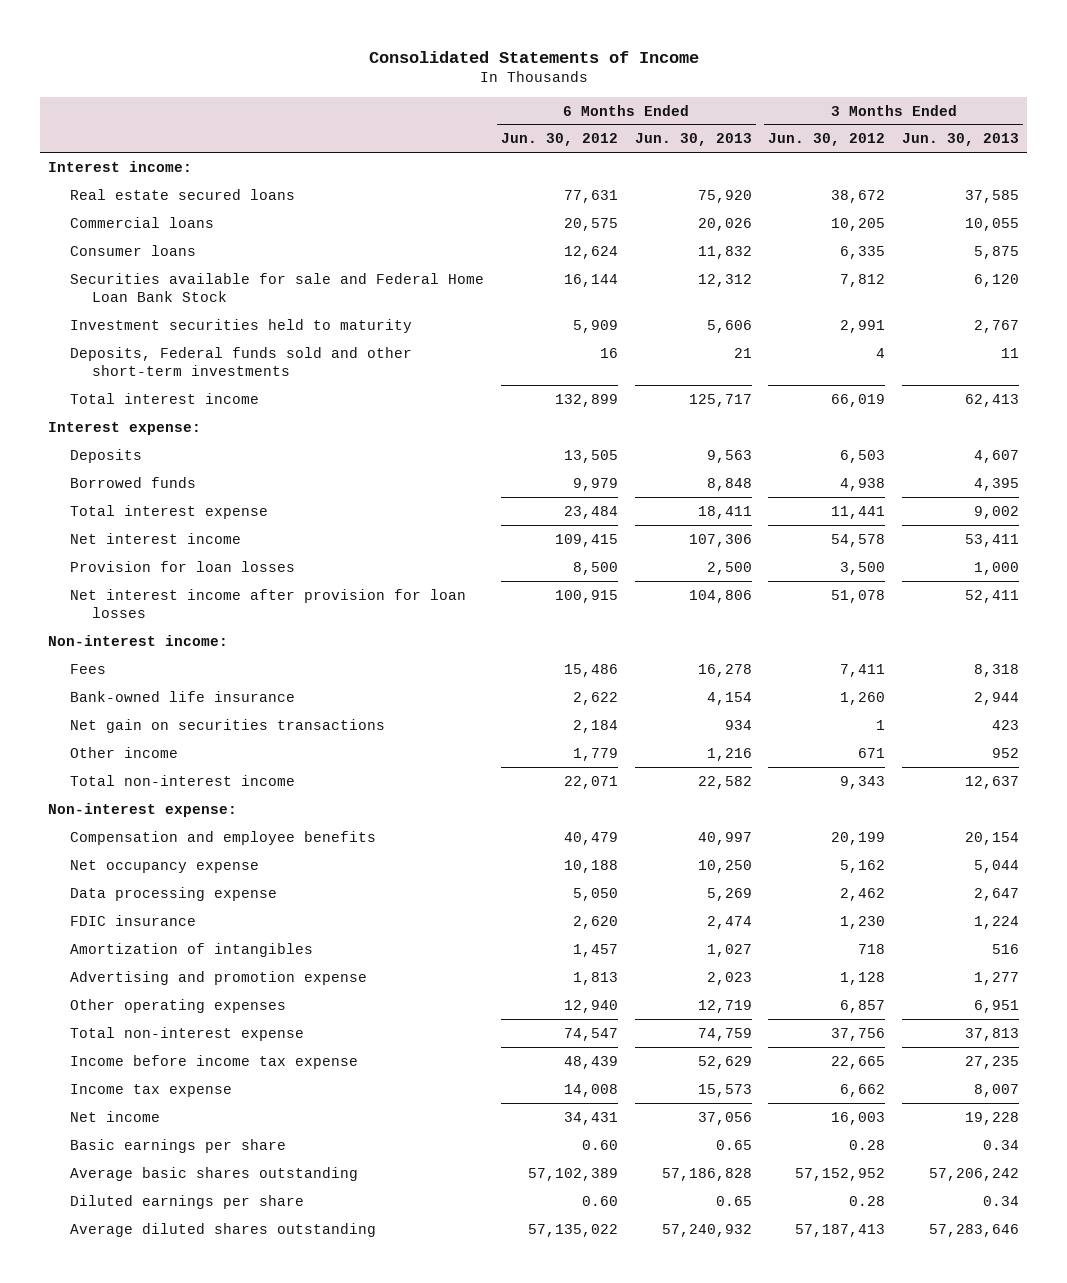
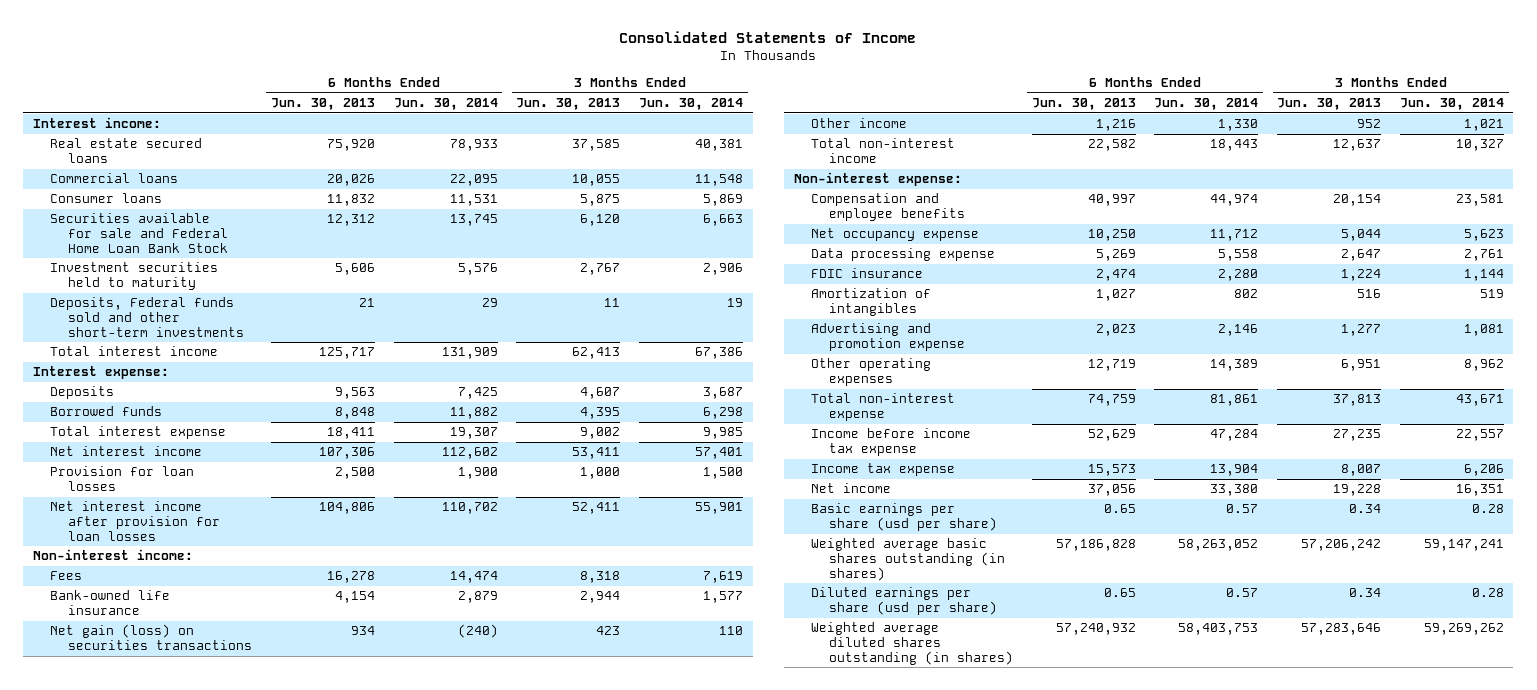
[500,133,618,147] Jun. 30, 2012 -> none
[768,133,886,147] Jun. 30, 2012 -> none
none -> [393,97,498,110] Jun. 30, 2014
none -> [639,97,744,110] Jun. 30, 2014
[70,718,386,733] Net gain on securities transactions -> [50,624,253,651] Net gain (loss) on securities transactions
[70,1138,287,1153] Basic earnings per share -> [811,503,997,532] Basic earnings per share (usd per share)
[70,1166,359,1181] Average basic shares outstanding -> [811,538,1005,581] Weighted average basic shares outstanding (in shares)
[70,1194,305,1209] Diluted earnings per share -> [811,587,997,616] Diluted earnings per share (usd per share)
[70,1222,377,1237] Average diluted shares outstanding -> [811,622,1013,665] Weighted average diluted shares outstanding (in shares)

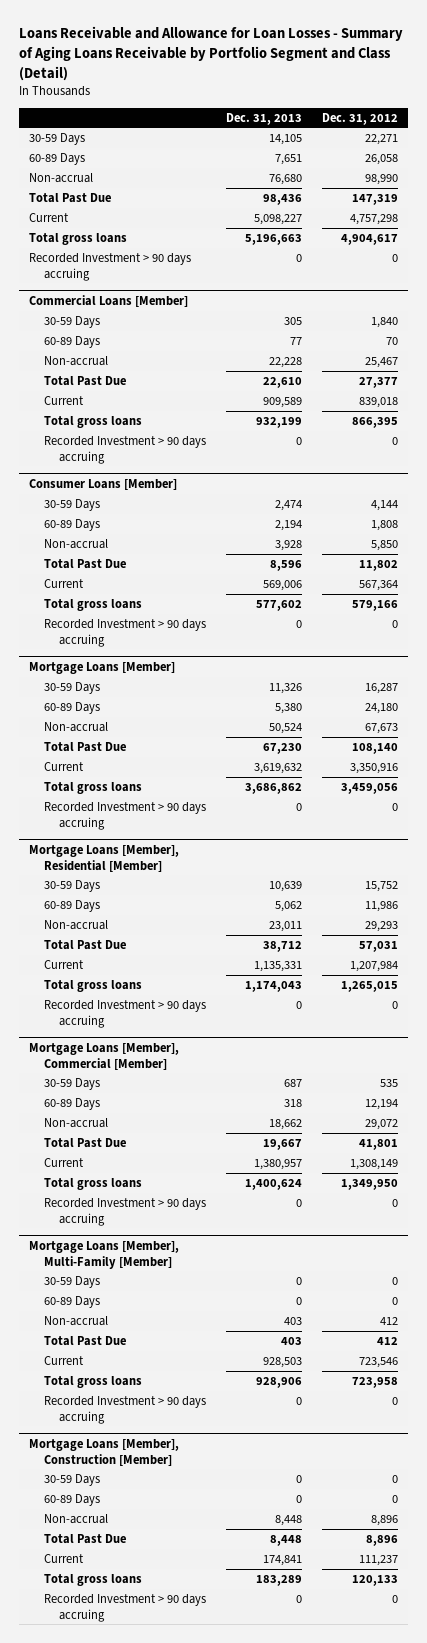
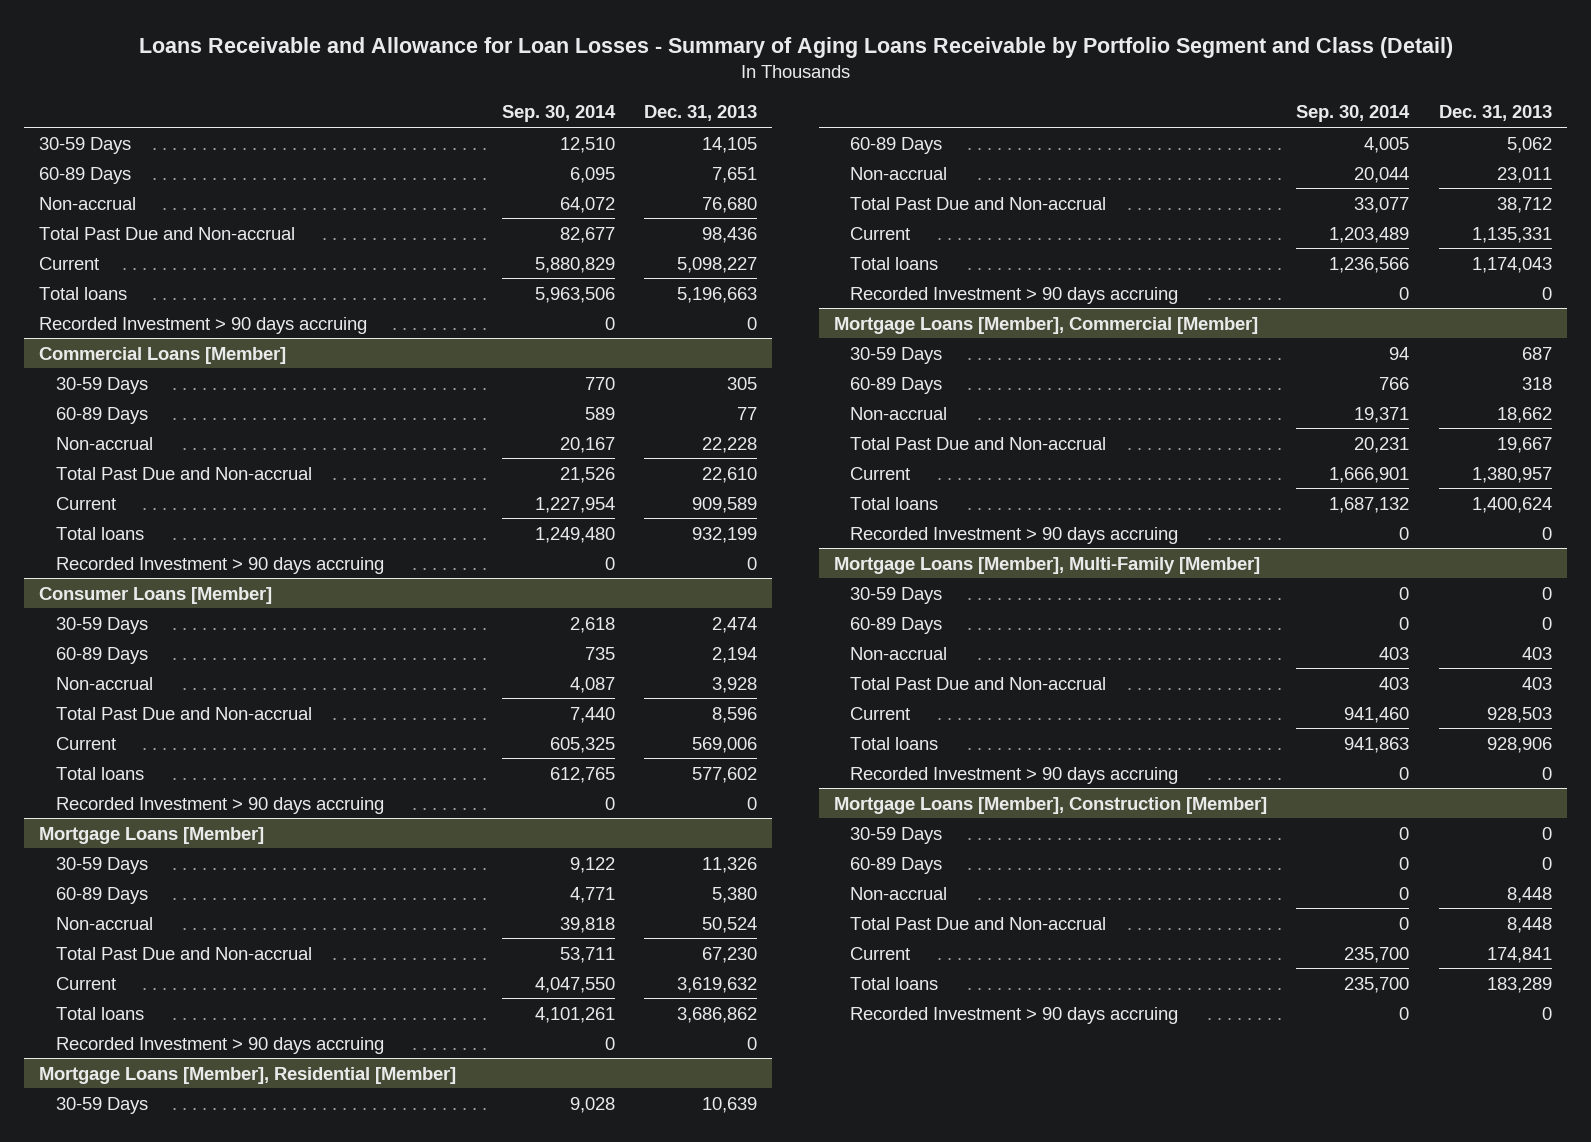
[322,112,399,125] Dec. 31, 2012 -> none
none -> [501,105,616,123] Sep. 30, 2014
[28,193,111,204] Total Past Due -> [38,226,295,240] Total Past Due and Non-accrual
[28,233,127,246] Total gross loans -> [38,286,127,300] Total loans
[43,376,126,387] Total Past Due -> [55,466,312,480] Total Past Due and Non-accrual
[43,416,142,429] Total gross loans -> [55,526,144,540] Total loans
[43,559,126,570] Total Past Due -> [55,706,312,720] Total Past Due and Non-accrual
[43,599,142,612] Total gross loans -> [55,766,144,780] Total loans
[43,742,126,753] Total Past Due -> [55,946,312,960] Total Past Due and Non-accrual
[43,782,142,795] Total gross loans -> [55,1006,144,1020] Total loans
[43,940,126,951] Total Past Due -> [850,196,1107,210] Total Past Due and Non-accrual
[43,980,142,993] Total gross loans -> [850,256,939,270] Total loans
[43,1138,126,1149] Total Past Due -> [850,436,1107,450] Total Past Due and Non-accrual
[43,1178,142,1191] Total gross loans -> [850,496,939,510] Total loans
[43,1336,126,1347] Total Past Due -> [850,676,1107,690] Total Past Due and Non-accrual
[43,1376,142,1389] Total gross loans -> [850,736,939,750] Total loans
[43,1534,126,1545] Total Past Due -> [850,916,1107,930] Total Past Due and Non-accrual
[43,1574,142,1587] Total gross loans -> [850,976,939,990] Total loans

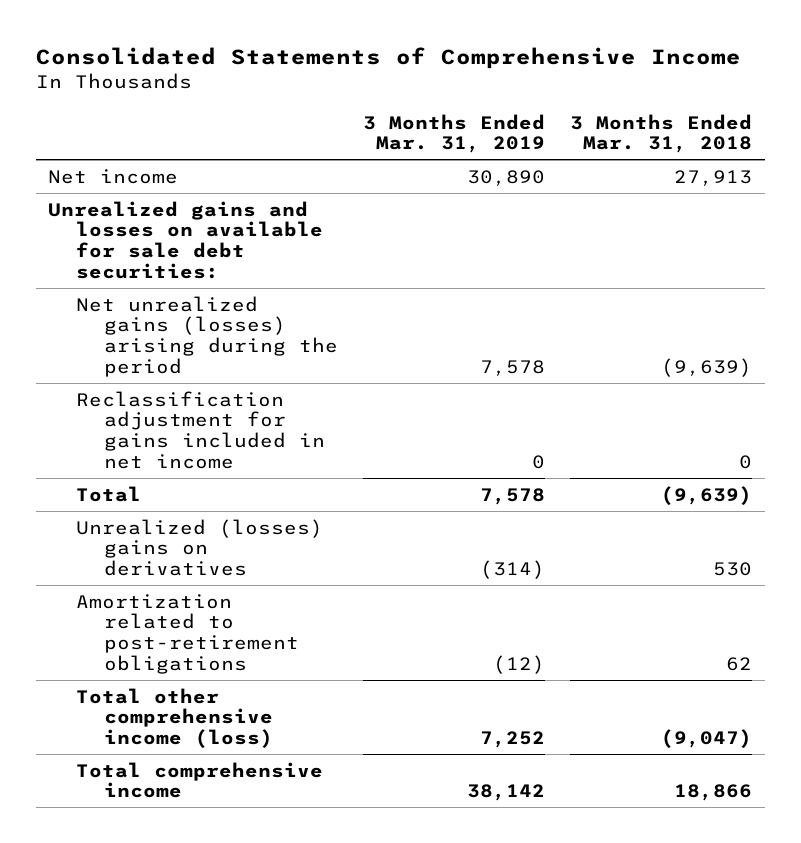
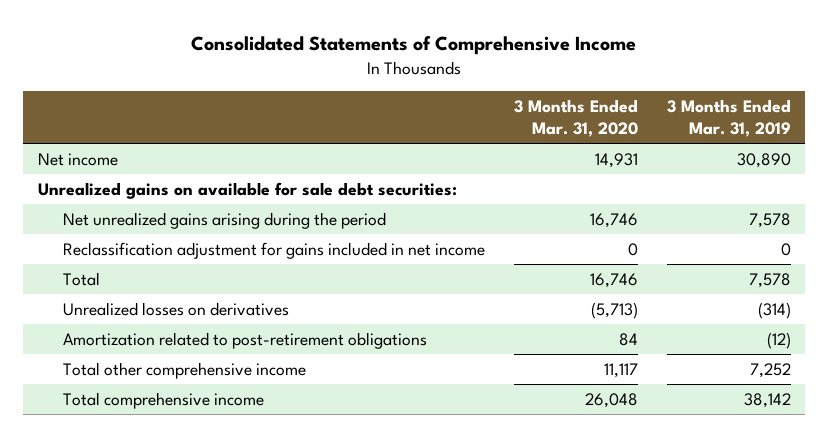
[570,113,753,154] 3 Months Ended Mar. 31, 2018 -> none
none -> [513,98,638,137] 3 Months Ended Mar. 31, 2020
[48,200,324,279] Unrealized gains and losses on available for sale debt securities: -> [37,181,457,199] Unrealized gains on available for sale debt securities:
[76,295,339,377] Net unrealized gains (losses) arising during the period -> [62,211,386,229] Net unrealized gains arising during the period
[76,518,324,577] Unrealized (losses) gains on derivatives -> [62,301,289,316] Unrealized losses on derivatives
[76,687,274,749] Total other comprehensive income (loss) -> [62,361,306,379] Total other comprehensive income

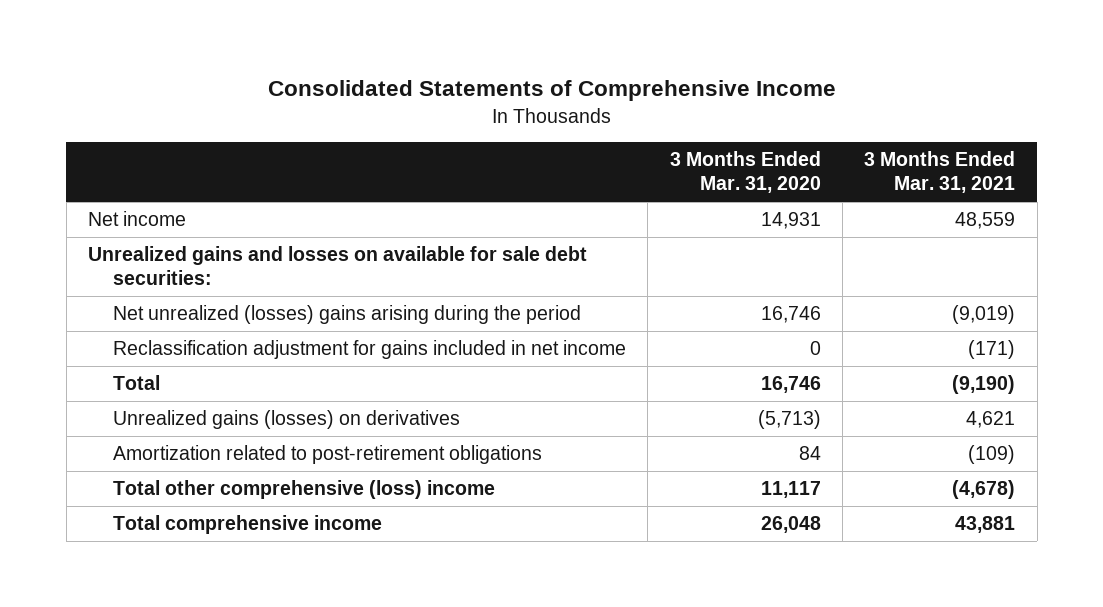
[666,98,791,137] 3 Months Ended Mar. 31, 2019 -> none
none -> [864,151,1016,194] 3 Months Ended Mar. 31, 2021
[37,181,457,199] Unrealized gains on available for sale debt securities: -> [88,246,588,286] Unrealized gains and losses on available for sale debt securities:
[62,211,386,229] Net unrealized gains arising during the period -> [113,305,582,325] Net unrealized (losses) gains arising during the period
[62,301,289,316] Unrealized losses on derivatives -> [113,410,461,430] Unrealized gains (losses) on derivatives
[62,361,306,379] Total other comprehensive income -> [113,480,496,500] Total other comprehensive (loss) income

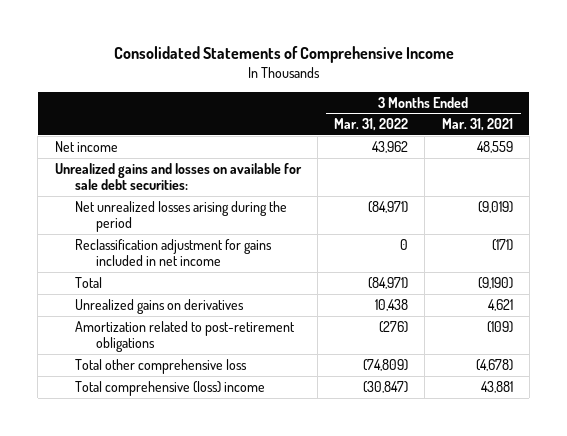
[669,151,821,194] 3 Months Ended Mar. 31, 2020 -> none
none -> [334,118,409,132] Mar. 31, 2022
[113,305,582,325] Net unrealized (losses) gains arising during the period -> [75,200,288,233] Net unrealized losses arising during the period
[113,410,461,430] Unrealized gains (losses) on derivatives -> [75,298,245,314] Unrealized gains on derivatives
[113,480,496,500] Total other comprehensive (loss) income -> [75,358,248,374] Total other comprehensive loss
[113,515,383,535] Total comprehensive income -> [75,380,266,396] Total comprehensive (loss) income

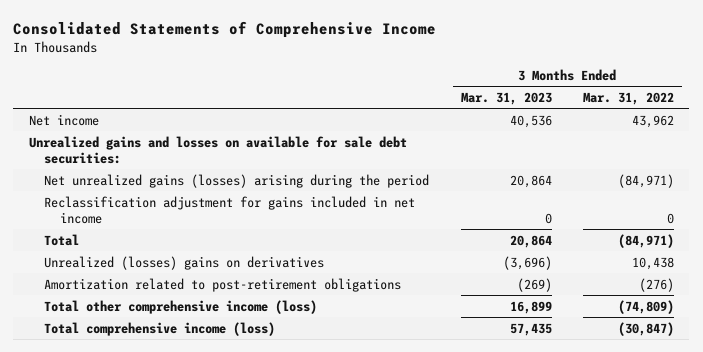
[441,118,513,132] Mar. 31, 2021 -> none
none -> [460,92,552,106] Mar. 31, 2023
[75,200,288,233] Net unrealized losses arising during the period -> [44,173,430,188] Net unrealized gains (losses) arising during the period
[75,298,245,314] Unrealized gains on derivatives -> [44,255,325,270] Unrealized (losses) gains on derivatives
[75,358,248,374] Total other comprehensive loss -> [44,299,318,314] Total other comprehensive income (loss)
[75,380,266,396] Total comprehensive (loss) income -> [44,321,276,336] Total comprehensive income (loss)

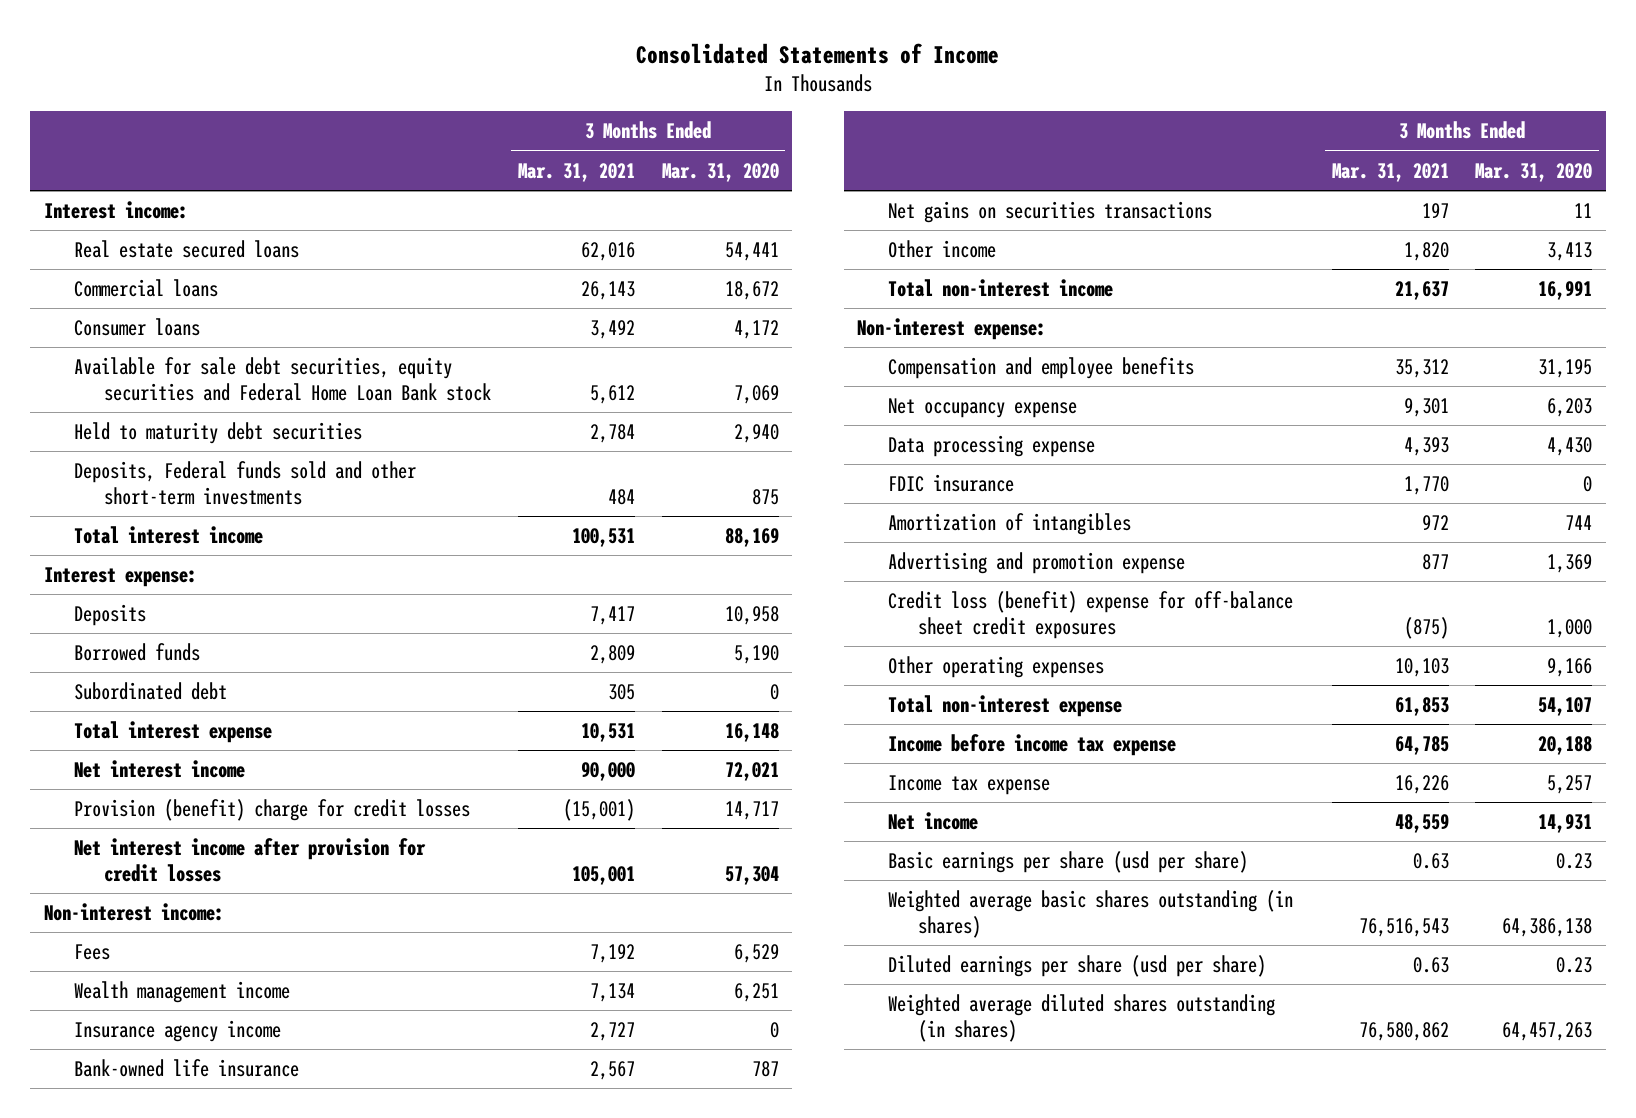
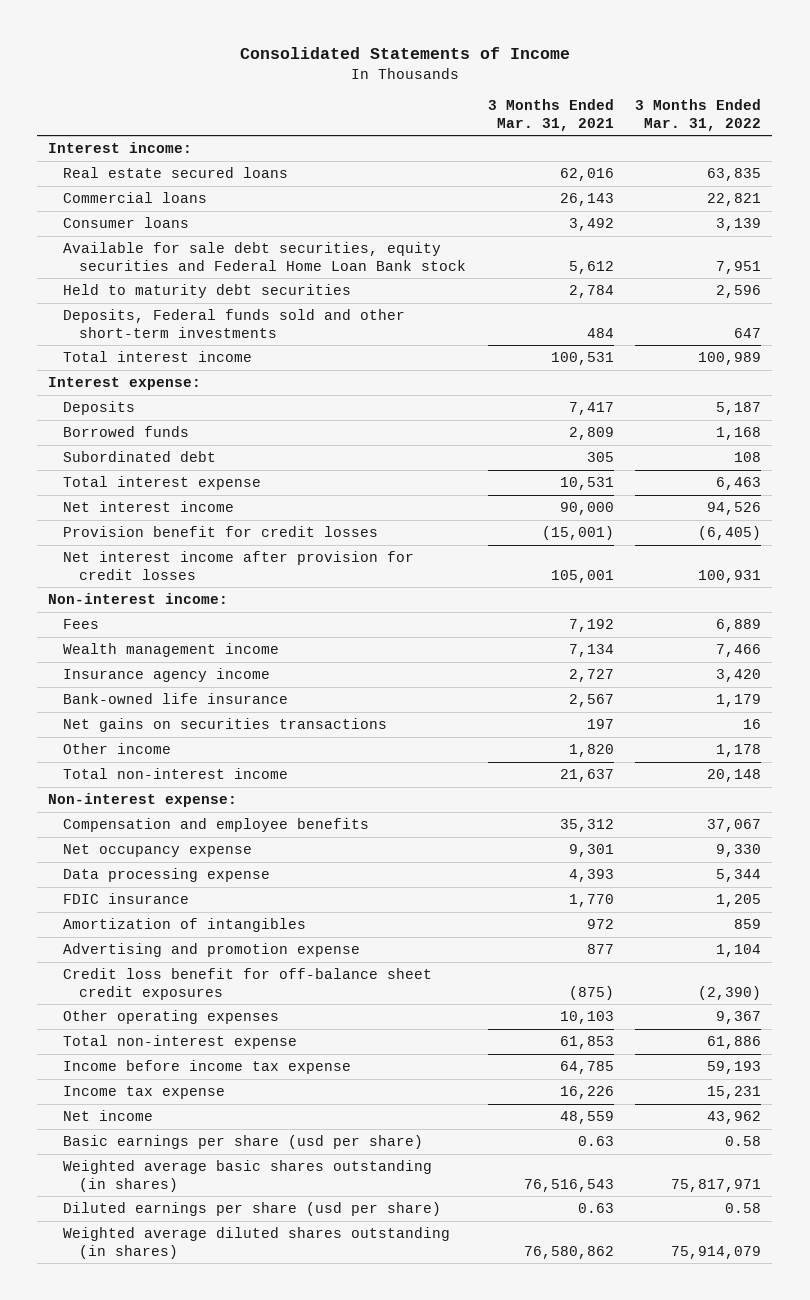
[661,162,779,182] Mar. 31, 2020 -> none
none -> [635,99,762,131] 3 Months Ended Mar. 31, 2022
[74,798,471,821] Provision (benefit) charge for credit losses -> [63,526,379,538] Provision benefit for credit losses
[887,590,1293,639] Credit loss (benefit) expense for off-balance sheet credit exposures -> [63,968,433,1000] Credit loss benefit for off-balance sheet credit exposures

